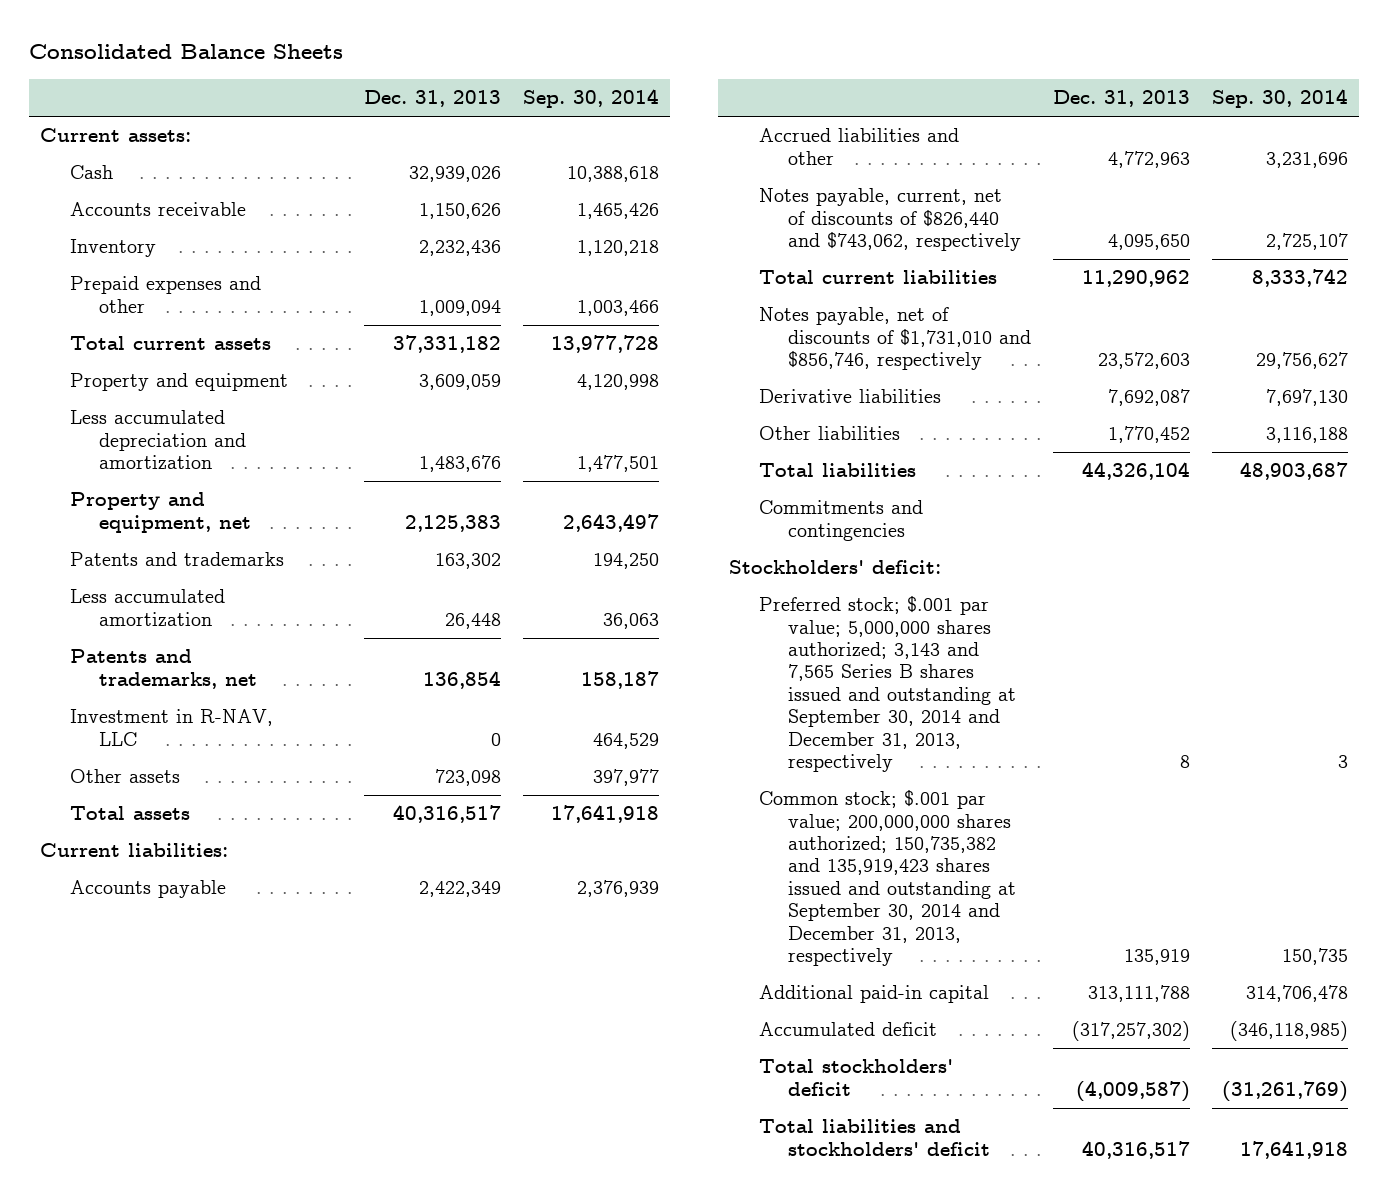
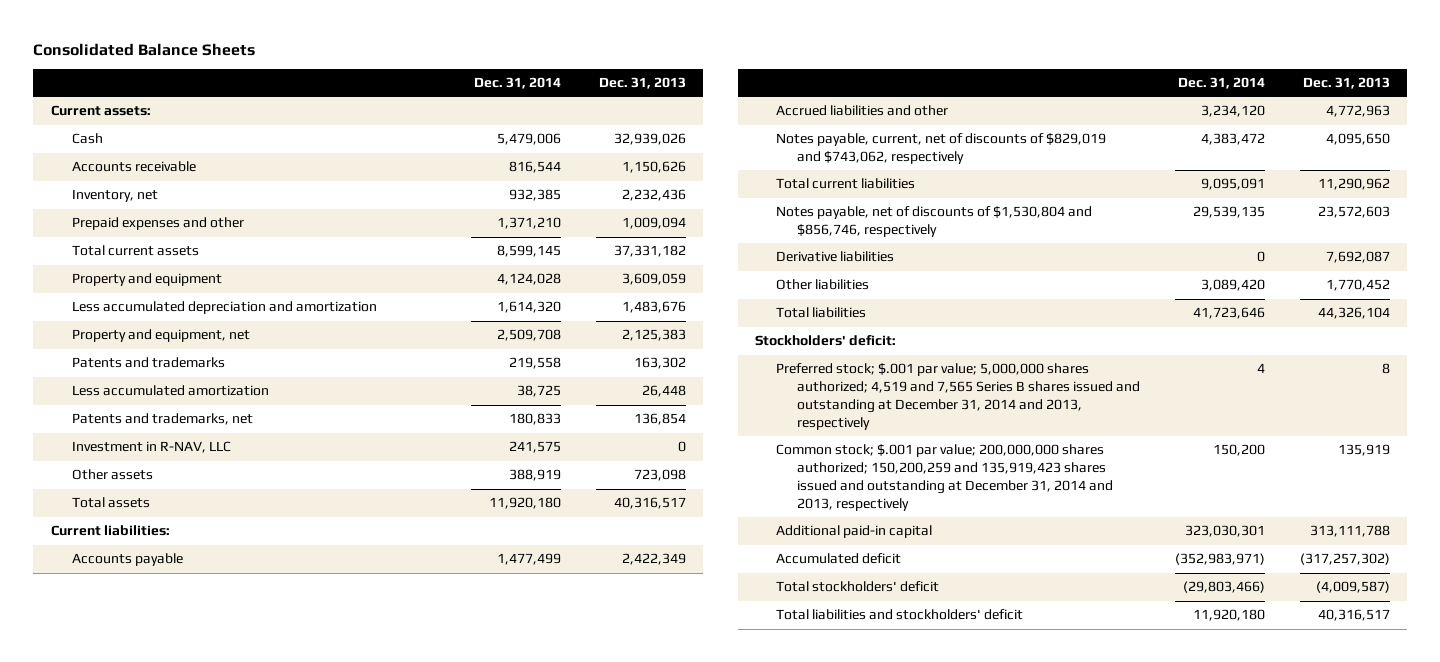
[523,89,660,109] Sep. 30, 2014 -> none
none -> [473,76,561,89] Dec. 31, 2014
[69,239,156,258] Inventory -> [71,189,158,203] Inventory, net
[758,188,1022,252] Notes payable, current, net of discounts of $826,440 and $743,062, respectively -> [776,133,1107,165] Notes payable, current, net of discounts of $829,019 and $743,062, respectively
[758,307,1032,371] Notes payable, net of discounts of $1,731,010 and $856,746, respectively -> [776,206,1093,238] Notes payable, net of discounts of $1,530,804 and $856,746, respectively
[758,500,923,541] Commitments and contingencies -> none
[758,596,1017,772] Preferred stock; $.001 par value; 5,000,000 shares authorized; 3,143 and 7,565 Series B shares issued and outstanding at September 30, 2014 and December 31, 2013, respectively -> [776,363,1141,430] Preferred stock; $.001 par value; 5,000,000 shares authorized; 4,519 and 7,565 Series B shares issued and outstanding at December 31, 2014 and 2013, respectively
[758,790,1017,966] Common stock; $.001 par value; 200,000,000 shares authorized; 150,735,382 and 135,919,423 shares issued and outstanding at September 30, 2014 and December 31, 2013, respectively -> [776,444,1114,511] Common stock; $.001 par value; 200,000,000 shares authorized; 150,200,259 and 135,919,423 shares issued and outstanding at December 31, 2014 and 2013, respectively

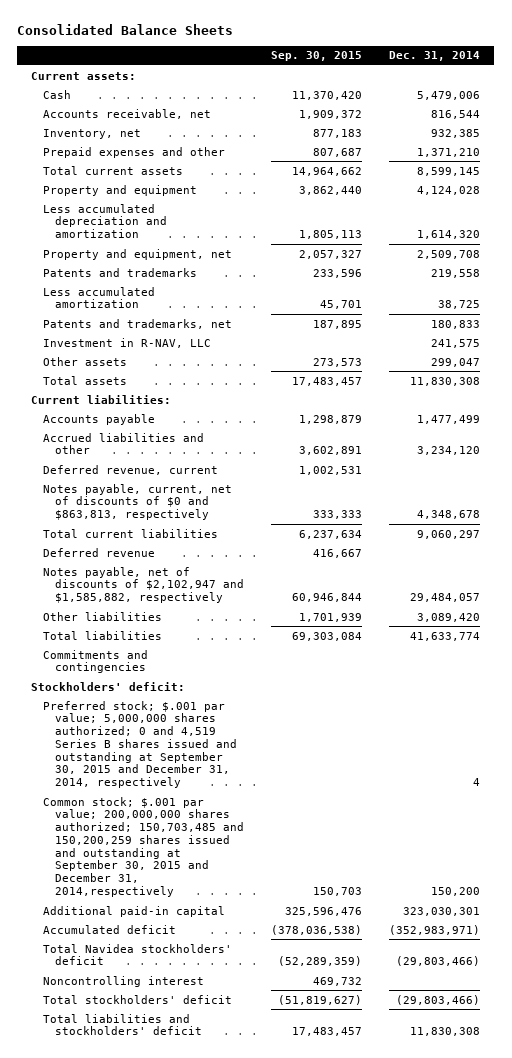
[598,76,686,89] Dec. 31, 2013 -> none
none -> [271,51,363,62] Sep. 30, 2015
[71,161,196,173] Accounts receivable -> [43,108,212,119] Accounts receivable, net
[508,469,561,482] 388,919 -> [431,357,481,367] 299,047
[488,497,561,510] 11,920,180 -> [410,376,481,386] 11,830,308
[776,251,895,263] Derivative liabilities -> none
none -> [43,464,219,475] Deferred revenue, current
[776,133,1107,165] Notes payable, current, net of discounts of $829,019 and $743,062, respectively -> [43,483,233,521] Notes payable, current, net of discounts of $0 and $863,813, respectively
[1201,133,1266,146] 4,383,472 -> [417,510,481,520] 4,348,678
[1201,178,1266,191] 9,095,091 -> [417,529,481,539] 9,060,297
none -> [43,547,156,557] Deferred revenue
[776,206,1093,238] Notes payable, net of discounts of $1,530,804 and $856,746, respectively -> [43,566,244,604] Notes payable, net of discounts of $2,102,947 and $1,585,882, respectively
[1193,206,1266,219] 29,539,135 -> [410,593,481,603] 29,484,057
[1193,307,1266,320] 41,723,646 -> [410,631,481,641] 41,633,774
none -> [43,649,149,674] Commitments and contingencies
[776,363,1141,430] Preferred stock; $.001 par value; 5,000,000 shares authorized; 4,519 and 7,565 Series B shares issued and outstanding at December 31, 2014 and 2013, respectively -> [43,700,237,789] Preferred stock; $.001 par value; 5,000,000 shares authorized; 0 and 4,519 Series B shares issued and outstanding at September 30, 2015 and December 31, 2014, respectively
[776,444,1114,511] Common stock; $.001 par value; 200,000,000 shares authorized; 150,200,259 and 135,919,423 shares issued and outstanding at December 31, 2014 and 2013, respectively -> [43,796,244,897] Common stock; $.001 par value; 200,000,000 shares authorized; 150,703,485 and 150,200,259 shares issued and outstanding at September 30, 2015 and December 31, 2014,respectively
none -> [43,943,233,966] Total Navidea stockholders' deficit
none -> [43,975,205,987] Noncontrolling interest
[1193,609,1266,622] 11,920,180 -> [410,1027,481,1037] 11,830,308

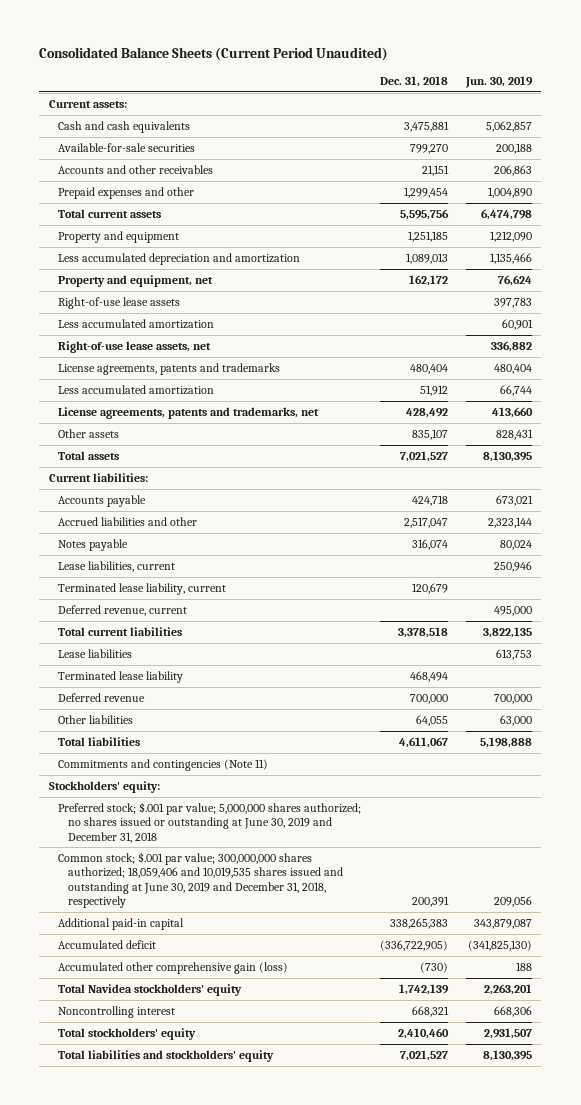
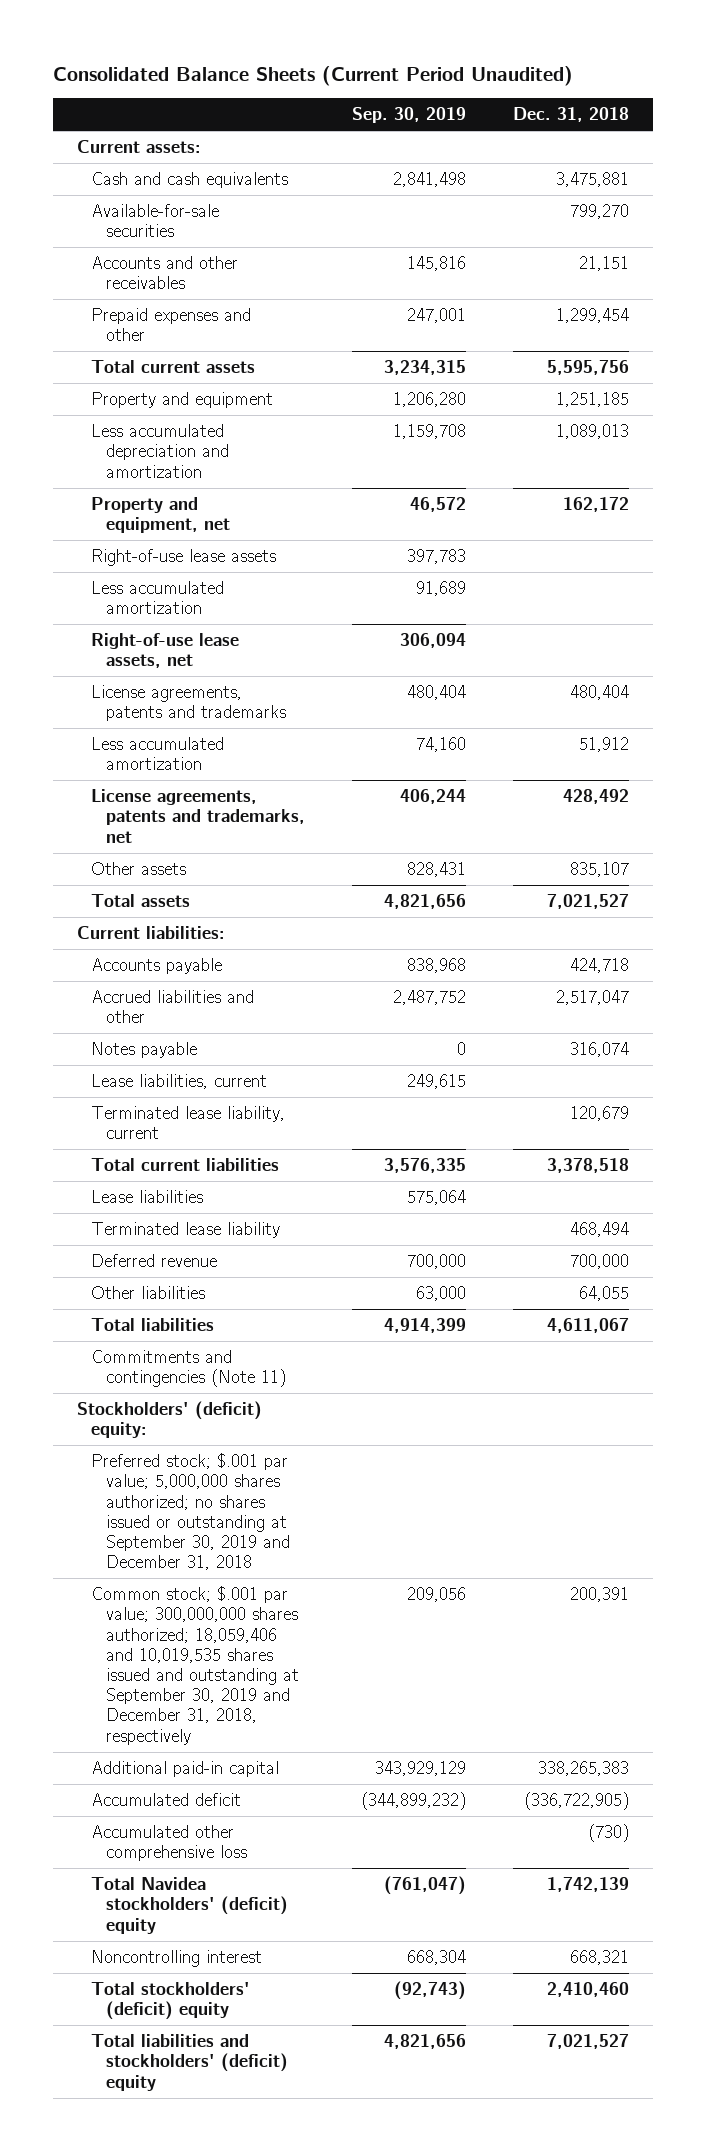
[465,76,534,89] Jun. 30, 2019 -> none
none -> [351,107,466,124] Sep. 30, 2019
[58,604,188,616] Deferred revenue, current -> none
[48,780,160,793] Stockholders' equity: -> [77,1401,263,1439] Stockholders' (deficit) equity:
[58,801,362,843] Preferred stock; $.001 par value; 5,000,000 shares authorized; no shares issued or outstanding at June 30, 2019 and December 31, 2018 -> [91,1453,290,1571] Preferred stock; $.001 par value; 5,000,000 shares authorized; no shares issued or outstanding at September 30, 2019 and December 31, 2018
[58,851,344,909] Common stock; $.001 par value; 300,000,000 shares authorized; 18,059,406 and 10,019,535 shares issued and outstanding at June 30, 2019 and December 31, 2018, respectively -> [91,1586,299,1745] Common stock; $.001 par value; 300,000,000 shares authorized; 18,059,406 and 10,019,535 shares issued and outstanding at September 30, 2019 and December 31, 2018, respectively
[58,961,289,974] Accumulated other comprehensive gain (loss) -> [91,1825,247,1862] Accumulated other comprehensive loss
[58,983,243,996] Total Navidea stockholders' equity -> [91,1877,288,1934] Total Navidea stockholders' (deficit) equity
[58,1027,197,1040] Total stockholders' equity -> [91,1982,251,2021] Total stockholders' (deficit) equity
[58,1049,275,1062] Total liabilities and stockholders' equity -> [91,2034,288,2091] Total liabilities and stockholders' (deficit) equity

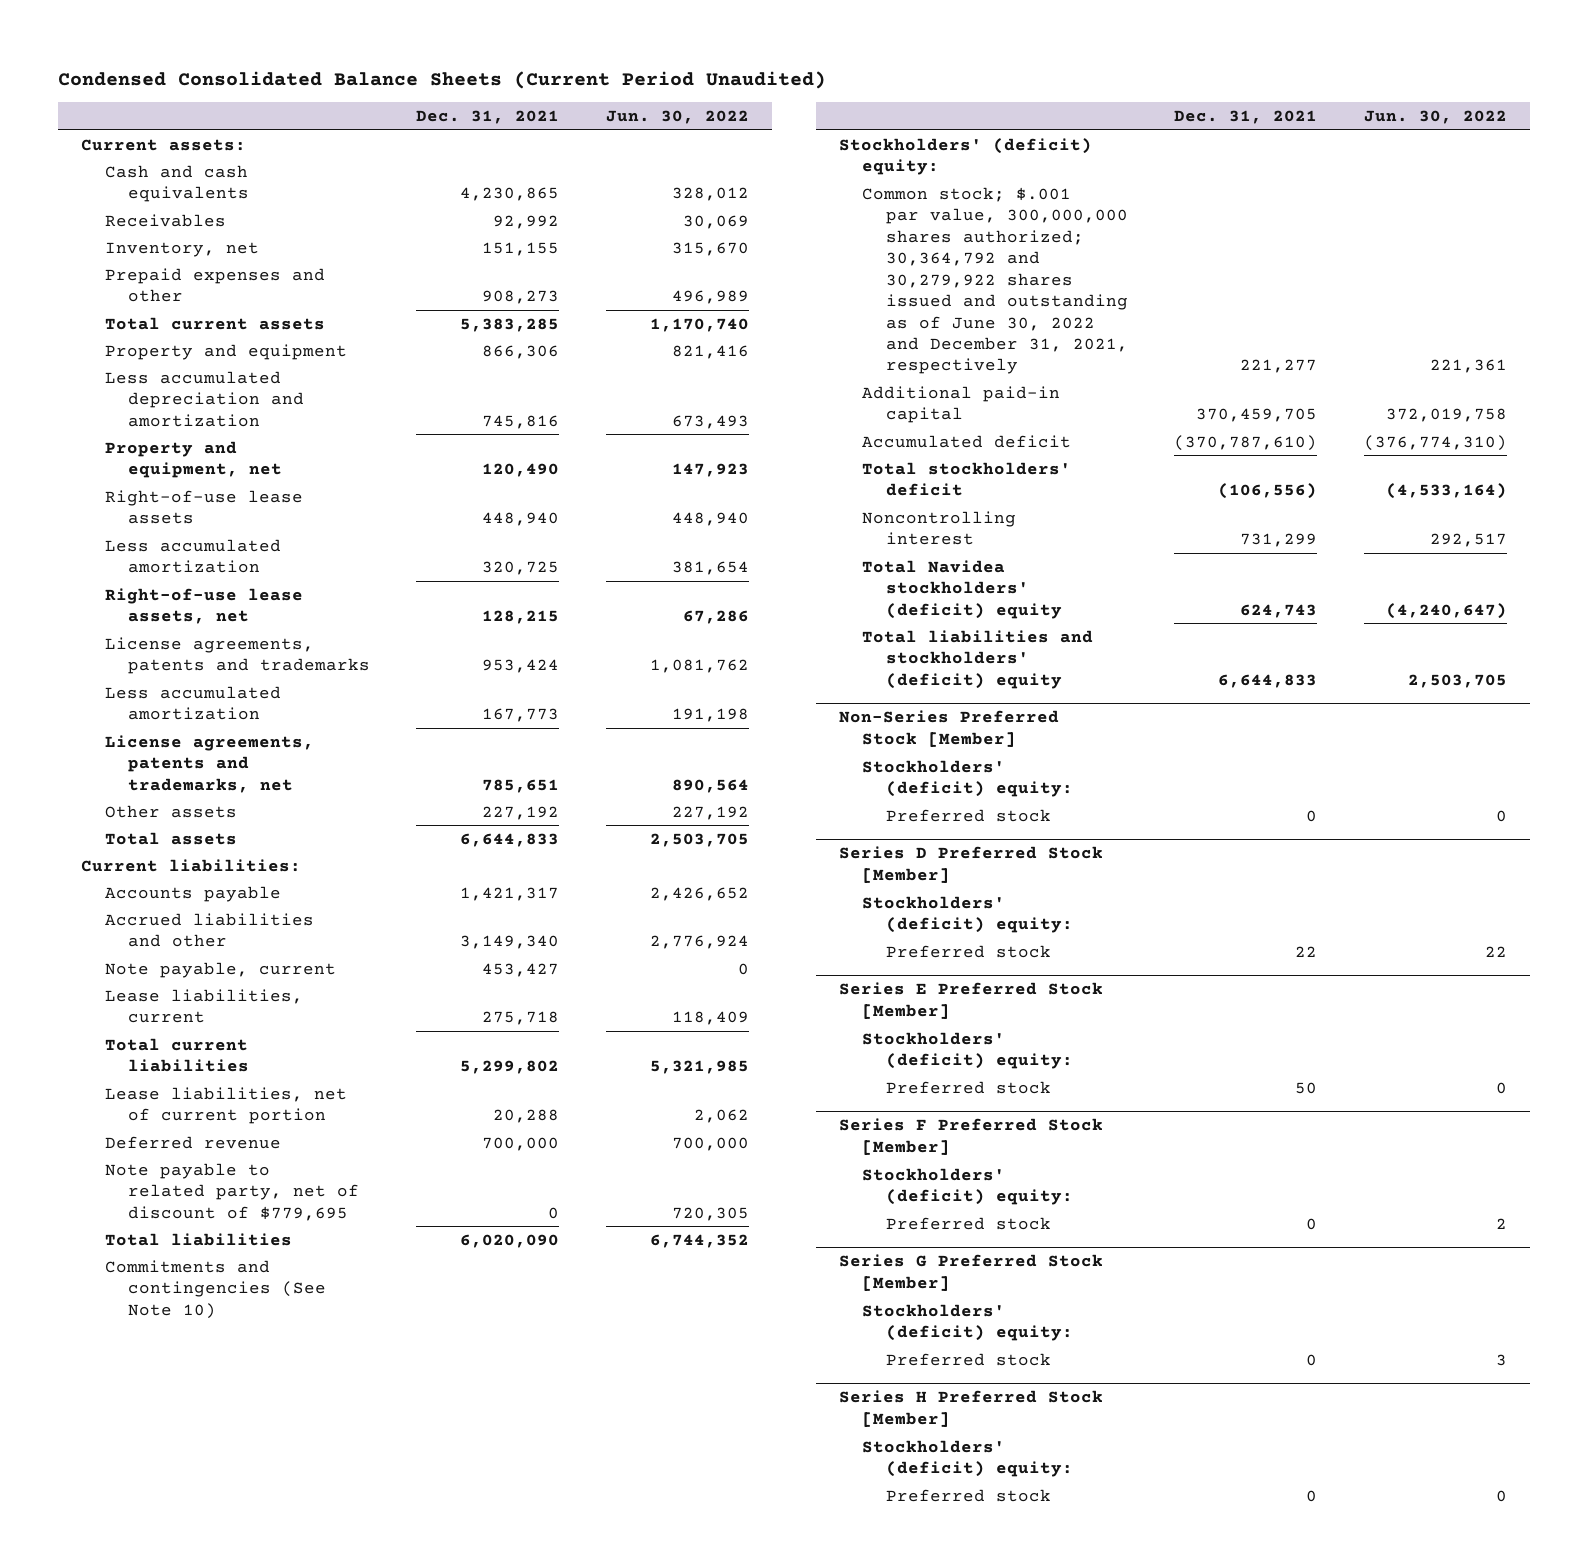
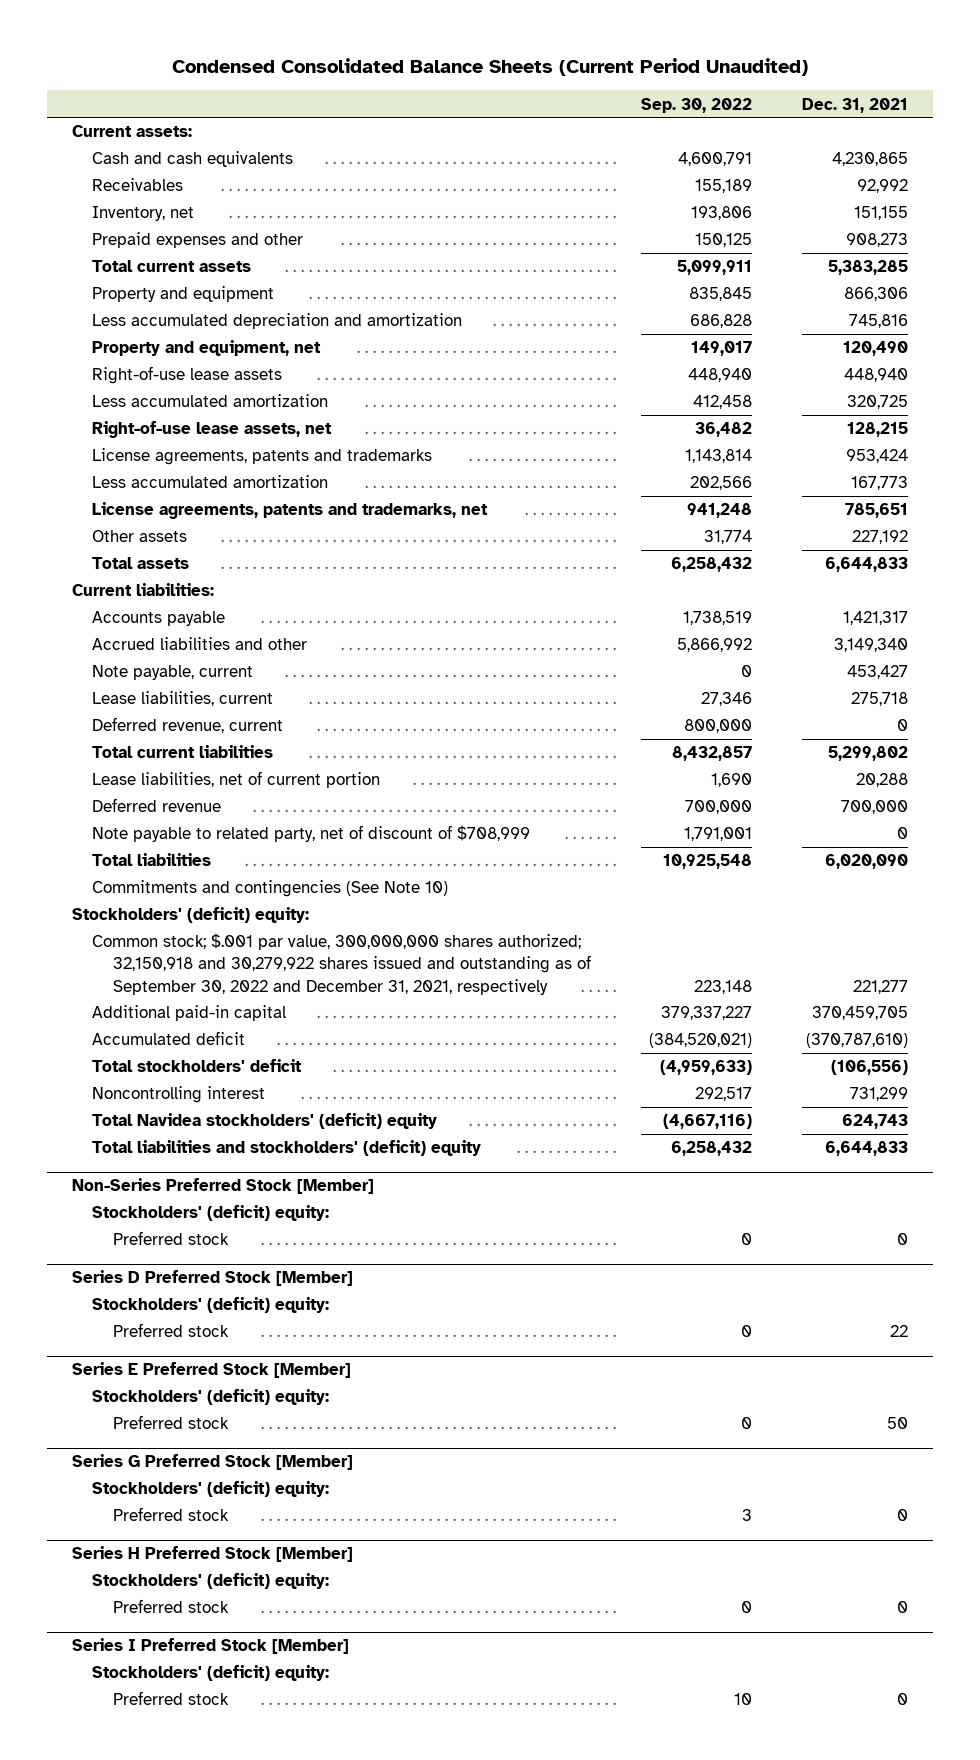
[606,109,750,124] Jun. 30, 2022 -> none
none -> [641,97,753,113] Sep. 30, 2022
none -> [92,717,284,734] Deferred revenue, current
[104,1162,359,1221] Note payable to related party, net of discount of $779,695 -> [92,825,531,843] Note payable to related party, net of discount of $708,999
[862,186,1128,375] Common stock; $.001 par value, 300,000,000 shares authorized; 30,364,792 and 30,279,922 shares issued and outstanding as of June 30, 2022 and December 31, 2021, respectively -> [92,933,591,995] Common stock; $.001 par value, 300,000,000 shares authorized; 32,150,918 and 30,279,922 shares issued and outstanding as of September 30, 2022 and December 31, 2021, respectively
[839,1118,1104,1155] Series F Preferred Stock [Member] -> none
[862,1167,1073,1206] Stockholders' (deficit) equity: -> none
[885,1216,1051,1230] Preferred stock -> none
none -> [71,1638,349,1655] Series I Preferred Stock [Member]
none -> [92,1665,330,1682] Stockholders' (deficit) equity:
none -> [112,1691,229,1706] Preferred stock

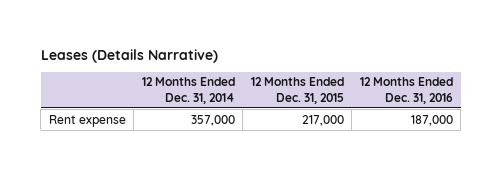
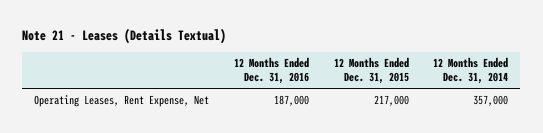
[40,48,218,63] Leases (Details Narrative) -> [22,28,227,45] Note 21 - Leases (Details Textual)
[48,114,126,127] Rent expense -> [34,95,210,108] Operating Leases, Rent Expense, Net

